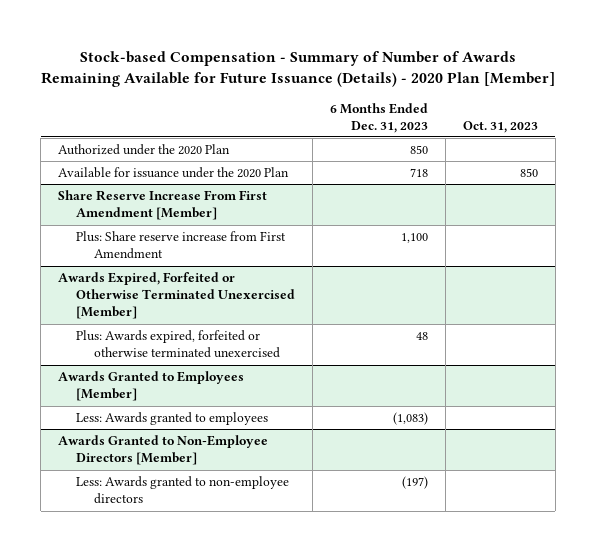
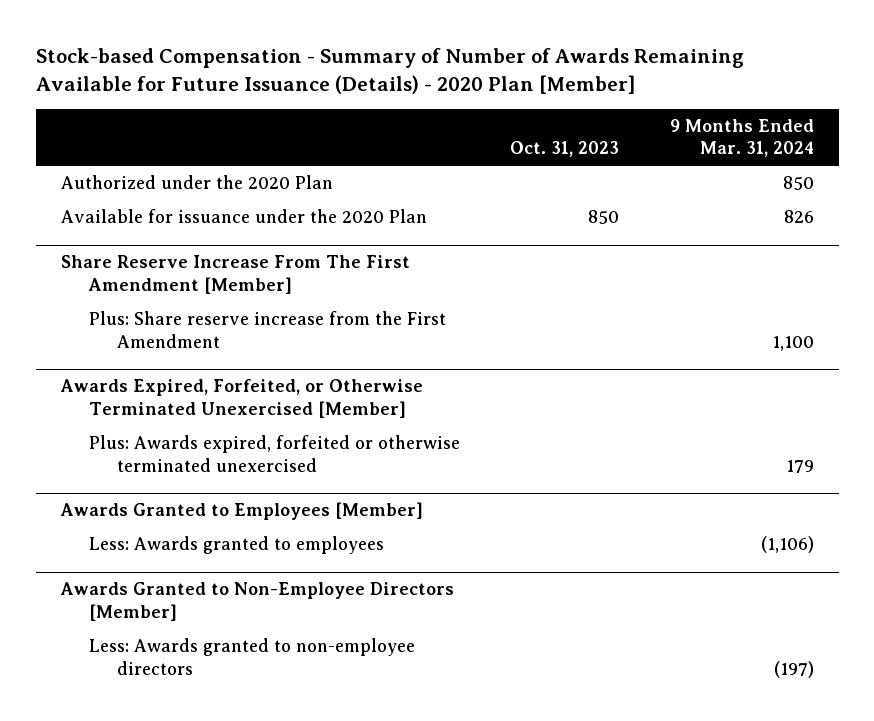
[329,102,428,133] 6 Months Ended Dec. 31, 2023 -> none
none -> [669,118,814,158] 9 Months Ended Mar. 31, 2024
[58,190,268,221] Share Reserve Increase From First Amendment [Member] -> none
[75,231,286,260] Plus: Share reserve increase from First Amendment -> none
none -> [60,255,410,294] Share Reserve Increase From The First Amendment [Member]
none -> [89,310,447,348] Plus: Share reserve increase from the First Amendment
[58,272,295,320] Awards Expired, Forfeited or Otherwise Terminated Unexercised [Member] -> [59,379,423,418] Awards Expired, Forfeited, or Otherwise Terminated Unexercised [Member]

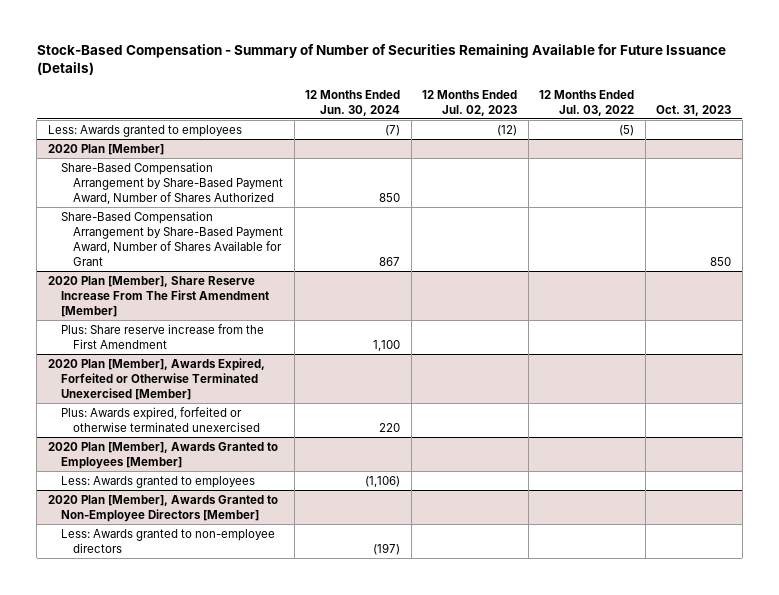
[35,48,744,94] Stock-based Compensation - Summary of Number of Awards Remaining Available for Future Issuance (Details) - 2020 Plan [Member] -> [36,44,726,76] Stock-Based Compensation - Summary of Number of Securities Remaining Available for Future Issuance (Details)
[669,118,814,158] 9 Months Ended Mar. 31, 2024 -> none
none -> [305,89,401,116] 12 Months Ended Jun. 30, 2024
none -> [422,89,518,116] 12 Months Ended Jul. 02, 2023
none -> [539,89,635,116] 12 Months Ended Jul. 03, 2022
[60,174,333,189] Authorized under the 2020 Plan -> none
[60,208,427,223] Available for issuance under the 2020 Plan -> none
none -> [47,124,242,137] Less: Awards granted to employees
none -> [47,143,164,155] 2020 Plan [Member]
none -> [60,161,284,204] Share-Based Compensation Arrangement by Share-Based Payment Award, Number of Shares Authorized
none -> [60,210,284,266] Share-Based Compensation Arrangement by Share-Based Payment Award, Number of Shares Available for Grant
[60,255,410,294] Share Reserve Increase From The First Amendment [Member] -> [47,275,269,317] 2020 Plan [Member], Share Reserve Increase From The First Amendment [Member]
[59,379,423,418] Awards Expired, Forfeited, or Otherwise Terminated Unexercised [Member] -> [47,357,265,400] 2020 Plan [Member], Awards Expired, Forfeited or Otherwise Terminated Unexercised [Member]
[59,502,423,521] Awards Granted to Employees [Member] -> [47,441,278,469] 2020 Plan [Member], Awards Granted to Employees [Member]
[59,582,454,621] Awards Granted to Non-Employee Directors [Member] -> [47,494,278,522] 2020 Plan [Member], Awards Granted to Non-Employee Directors [Member]

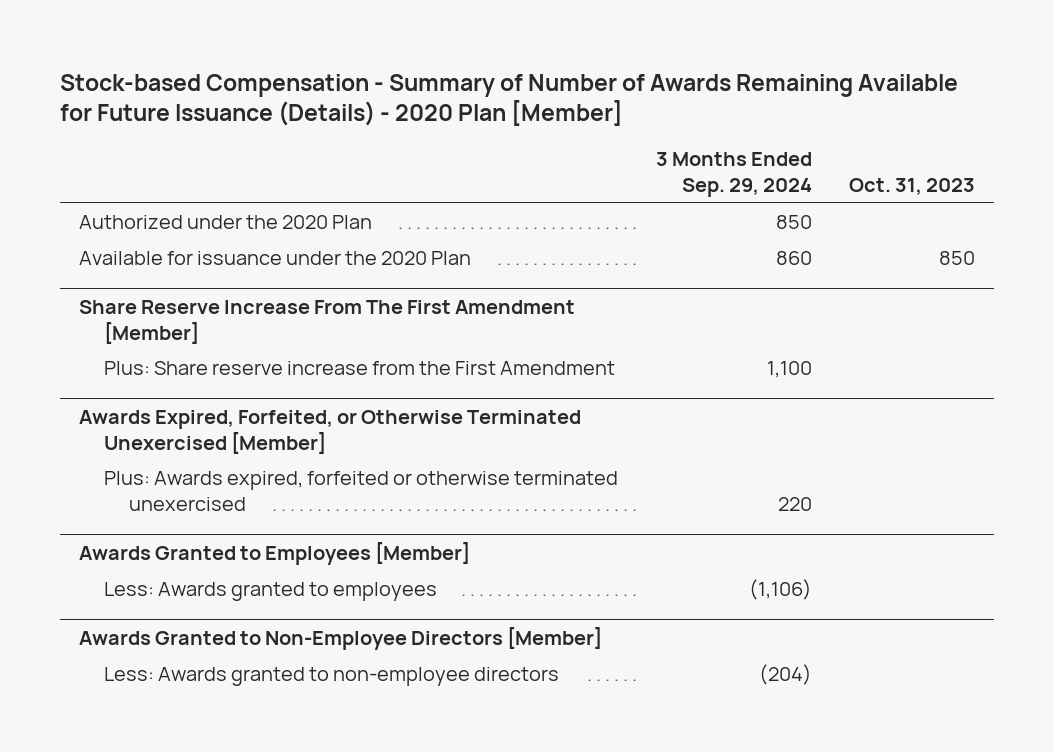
[36,44,726,76] Stock-Based Compensation - Summary of Number of Securities Remaining Available for Future Issuance (Details) -> [60,73,959,127] Stock-based Compensation - Summary of Number of Awards Remaining Available for Future Issuance (Details) - 2020 Plan [Member]
[305,89,401,116] 12 Months Ended Jun. 30, 2024 -> none
[422,89,518,116] 12 Months Ended Jul. 02, 2023 -> none
[539,89,635,116] 12 Months Ended Jul. 03, 2022 -> none
none -> [655,152,812,198] 3 Months Ended Sep. 29, 2024
[47,124,242,137] Less: Awards granted to employees -> none
[47,143,164,155] 2020 Plan [Member] -> none
[60,161,284,204] Share-Based Compensation Arrangement by Share-Based Payment Award, Number of Shares Authorized -> none
[60,210,284,266] Share-Based Compensation Arrangement by Share-Based Payment Award, Number of Shares Available for Grant -> none
none -> [78,215,372,230] Authorized under the 2020 Plan
none -> [78,251,471,266] Available for issuance under the 2020 Plan
[47,275,269,317] 2020 Plan [Member], Share Reserve Increase From The First Amendment [Member] -> [78,300,575,344] Share Reserve Increase From The First Amendment [Member]
[47,357,265,400] 2020 Plan [Member], Awards Expired, Forfeited or Otherwise Terminated Unexercised [Member] -> [78,410,581,454] Awards Expired, Forfeited, or Otherwise Terminated Unexercised [Member]
[47,441,278,469] 2020 Plan [Member], Awards Granted to Employees [Member] -> [78,542,470,566] Awards Granted to Employees [Member]
[47,494,278,522] 2020 Plan [Member], Awards Granted to Non-Employee Directors [Member] -> [78,627,602,651] Awards Granted to Non-Employee Directors [Member]

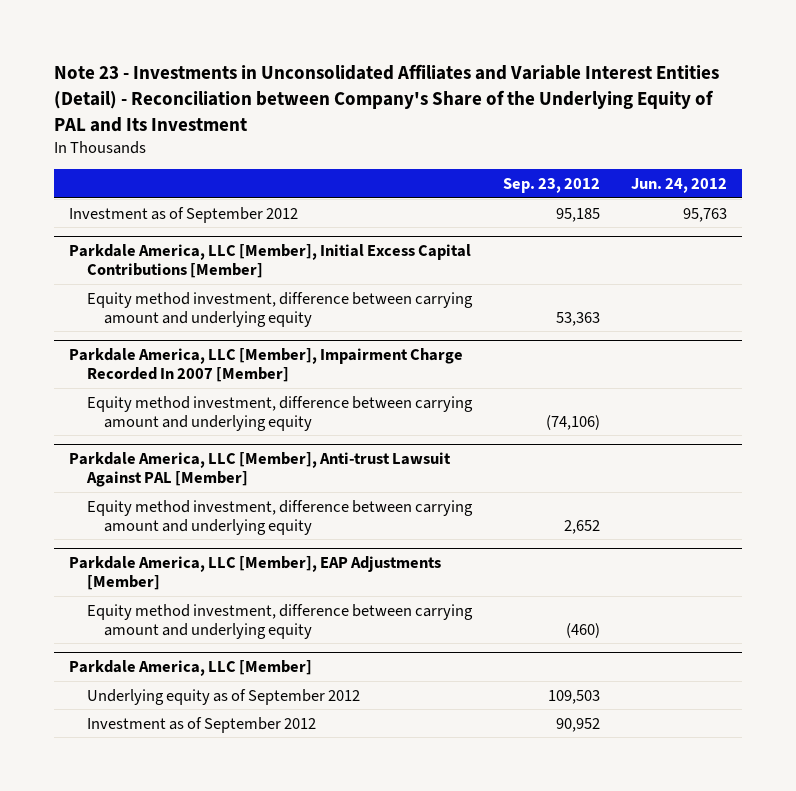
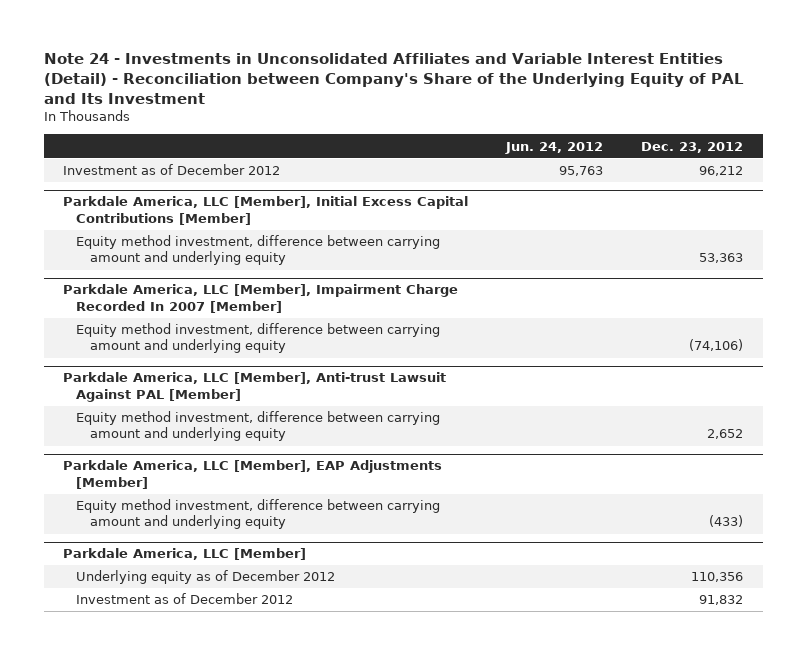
[53,64,719,132] Note 23 - Investments in Unconsolidated Affiliates and Variable Interest Entities (Detail) - Reconciliation between Company's Share of the Underlying Equity of PAL and Its Investment -> [43,52,744,104] Note 24 - Investments in Unconsolidated Affiliates and Variable Interest Entities (Detail) - Reconciliation between Company's Share of the Underlying Equity of PAL and Its Investment
[502,177,600,193] Sep. 23, 2012 -> none
none -> [641,141,744,153] Dec. 23, 2012
[69,206,299,223] Investment as of September 2012 -> [62,164,280,176] Investment as of December 2012
[86,688,360,705] Underlying equity as of September 2012 -> [76,570,336,585] Underlying equity as of December 2012
[86,716,316,733] Investment as of September 2012 -> [76,593,294,605] Investment as of December 2012

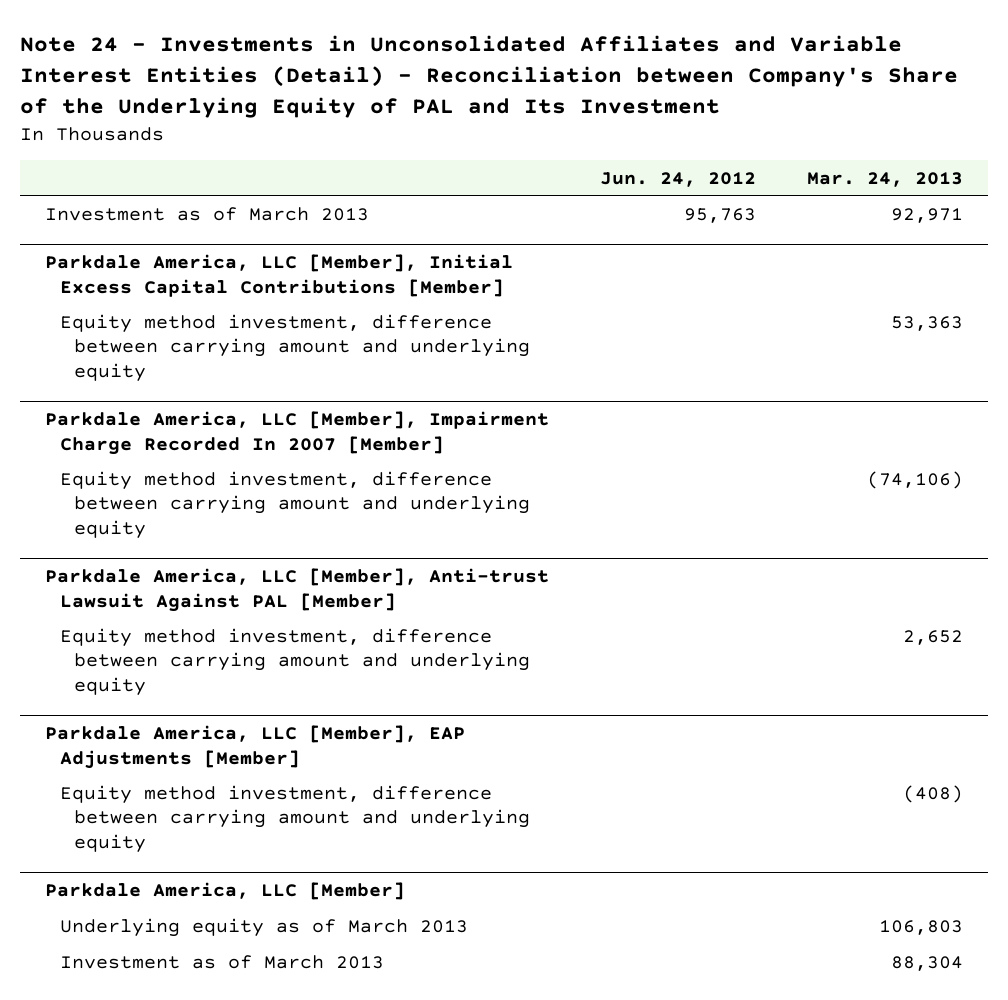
[641,141,744,153] Dec. 23, 2012 -> none
none -> [806,171,963,187] Mar. 24, 2013
[62,164,280,176] Investment as of December 2012 -> [45,206,370,221] Investment as of March 2013
[76,570,336,585] Underlying equity as of December 2012 -> [59,917,468,937] Underlying equity as of March 2013
[76,593,294,605] Investment as of December 2012 -> [59,954,384,969] Investment as of March 2013

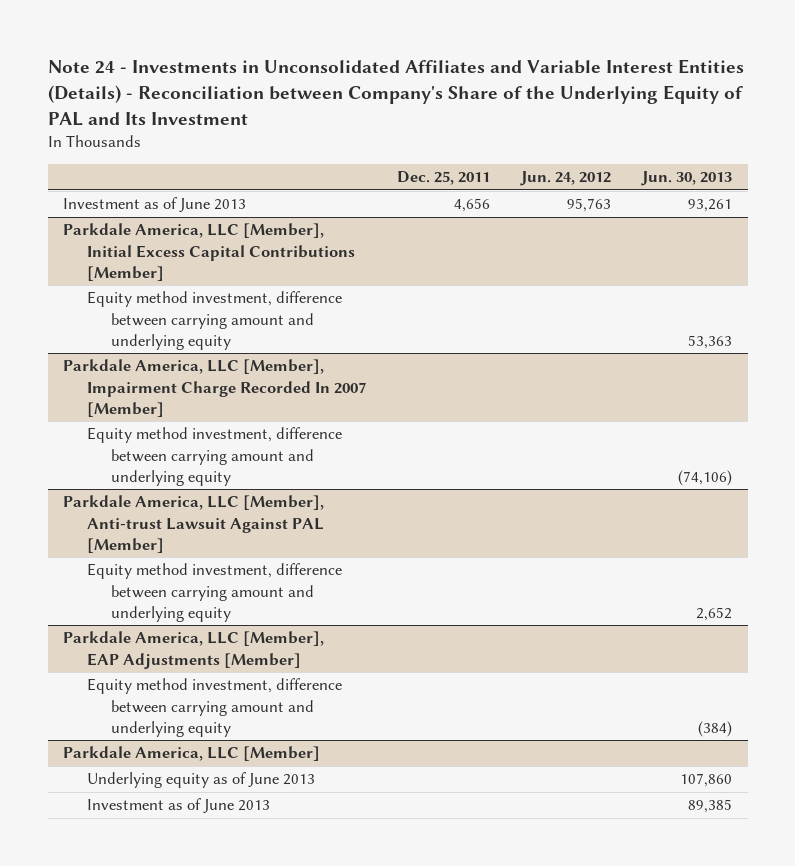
[19,34,958,118] Note 24 - Investments in Unconsolidated Affiliates and Variable Interest Entities (Detail) - Reconciliation between Company's Share of the Underlying Equity of PAL and Its Investment -> [47,59,744,126] Note 24 - Investments in Unconsolidated Affiliates and Variable Interest Entities (Details) - Reconciliation between Company's Share of the Underlying Equity of PAL and Its Investment
[806,171,963,187] Mar. 24, 2013 -> none
none -> [397,171,491,186] Dec. 25, 2011
none -> [641,171,733,187] Jun. 30, 2013
[45,206,370,221] Investment as of March 2013 -> [63,197,247,213] Investment as of June 2013
[59,917,468,937] Underlying equity as of March 2013 -> [87,772,316,789] Underlying equity as of June 2013
[59,954,384,969] Investment as of March 2013 -> [87,798,271,814] Investment as of June 2013

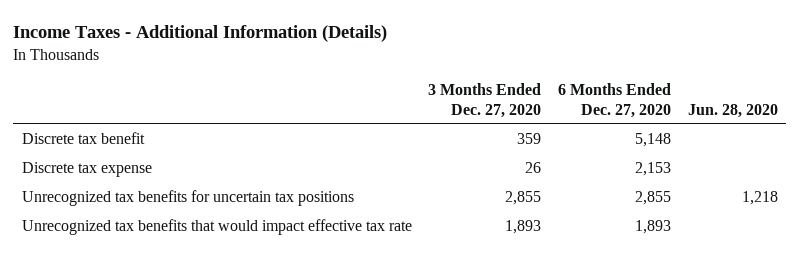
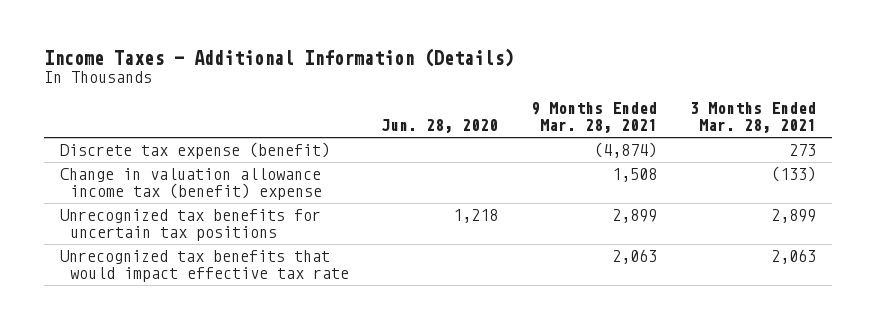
[428,83,542,118] 3 Months Ended Dec. 27, 2020 -> none
[558,83,672,118] 6 Months Ended Dec. 27, 2020 -> none
none -> [531,102,658,134] 9 Months Ended Mar. 28, 2021
none -> [689,102,816,134] 3 Months Ended Mar. 28, 2021
[21,132,145,145] Discrete tax benefit -> [60,142,331,160] Discrete tax expense (benefit)
[21,162,152,178] Discrete tax expense -> [60,168,322,201] Change in valuation allowance income tax (benefit) expense

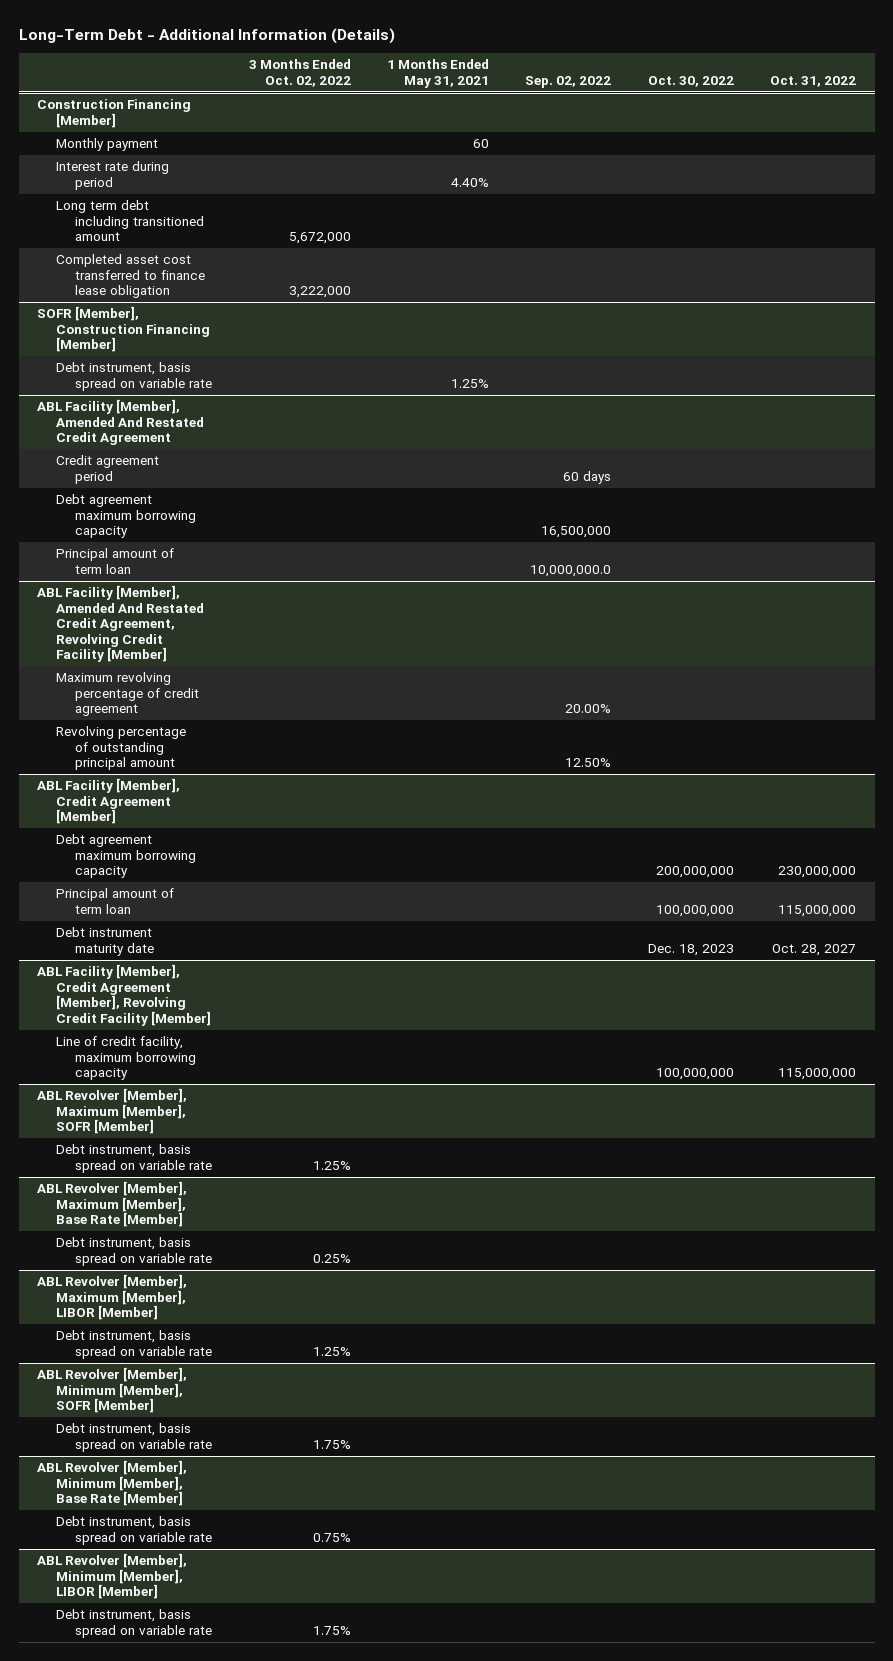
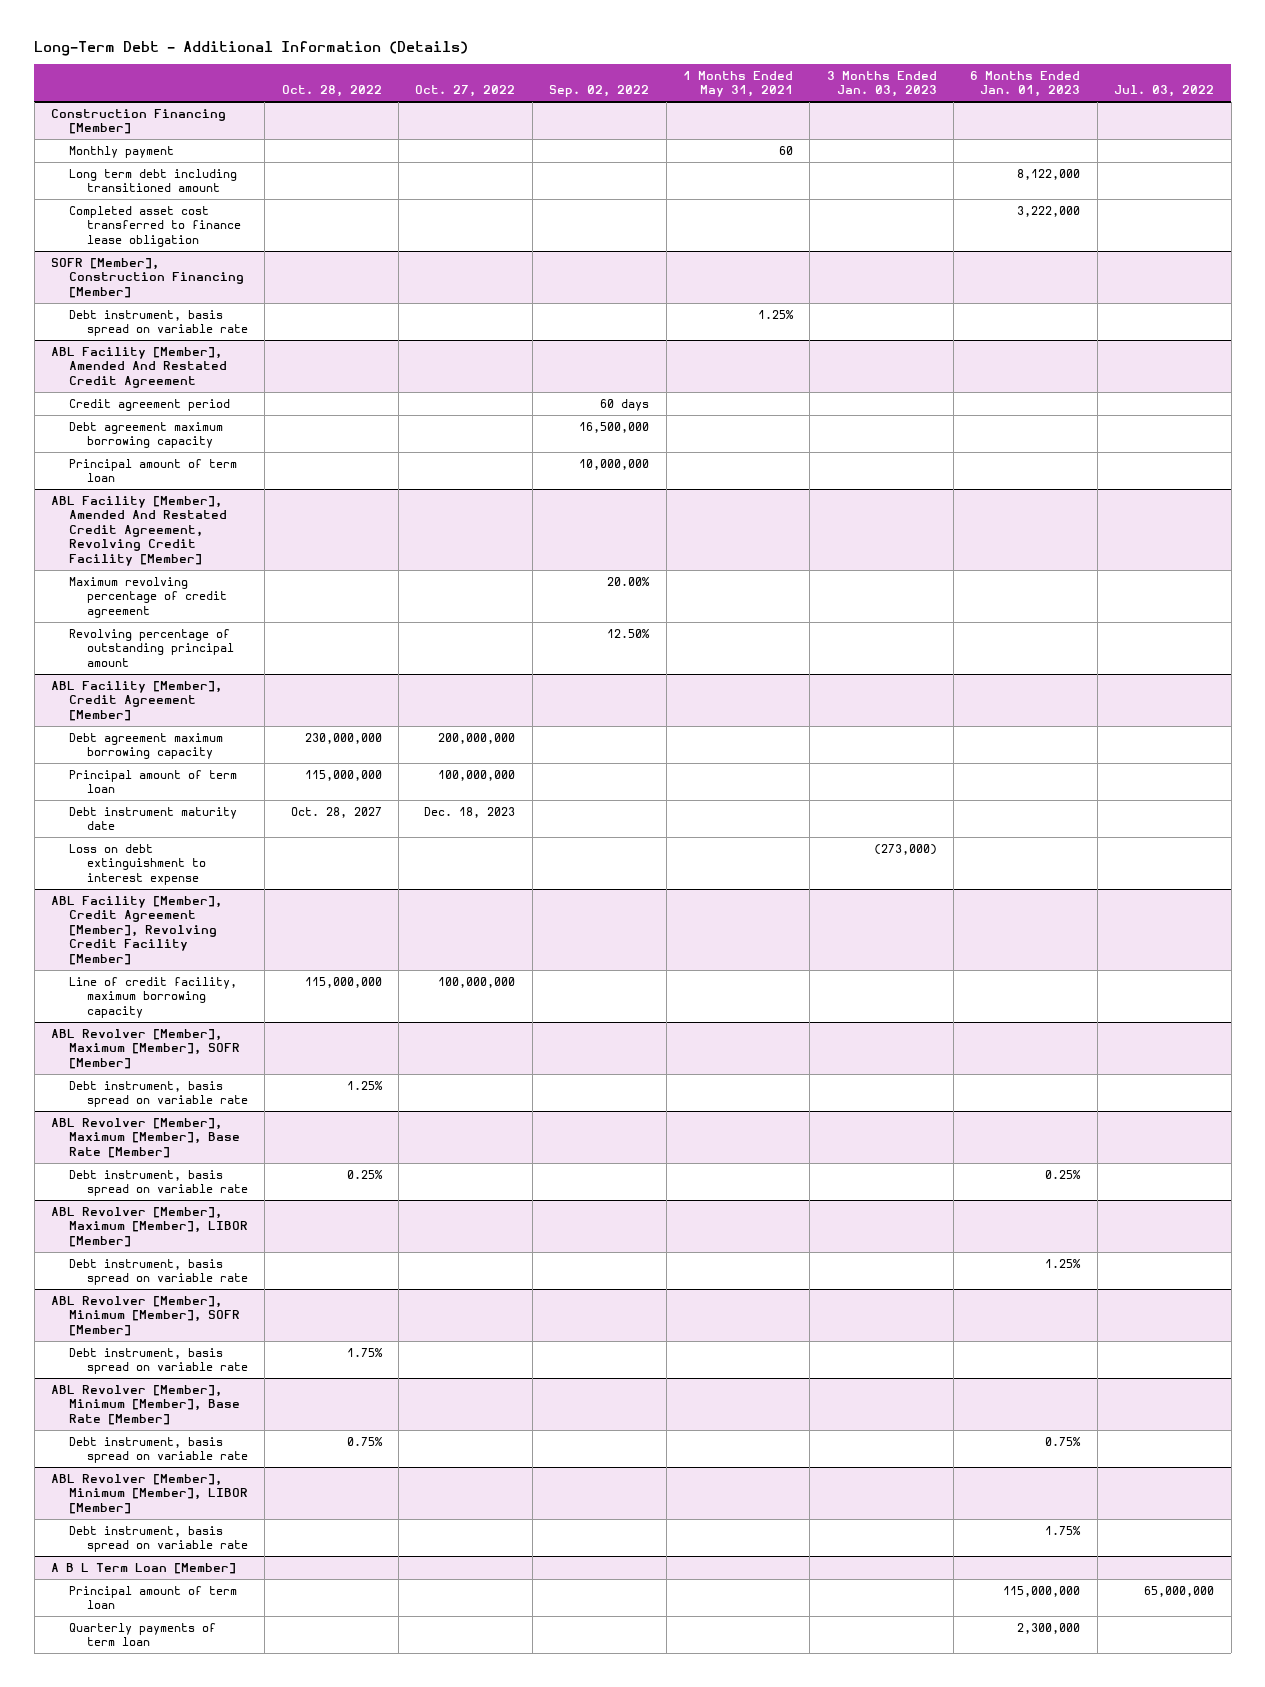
[248,59,351,87] 3 Months Ended Oct. 02, 2022 -> none
[647,75,734,87] Oct. 30, 2022 -> none
[770,75,857,87] Oct. 31, 2022 -> none
none -> [281,85,382,98] Oct. 28, 2022
none -> [415,85,516,98] Oct. 27, 2022
none -> [826,70,937,98] 3 Months Ended Jan. 03, 2023
none -> [970,70,1081,98] 6 Months Ended Jan. 01, 2023
none -> [1114,85,1215,98] Jul. 03, 2022
[56,161,170,190] Interest rate during period -> none
[530,564,612,577] 10,000,000.0 -> [579,458,650,470] 10,000,000
none -> [68,843,207,885] Loss on debt extinguishment to interest expense
none -> [50,1562,236,1574] A B L Term Loan [Member]
none -> [68,1585,237,1610] Principal amount of term loan
none -> [68,1622,216,1647] Quarterly payments of term loan

